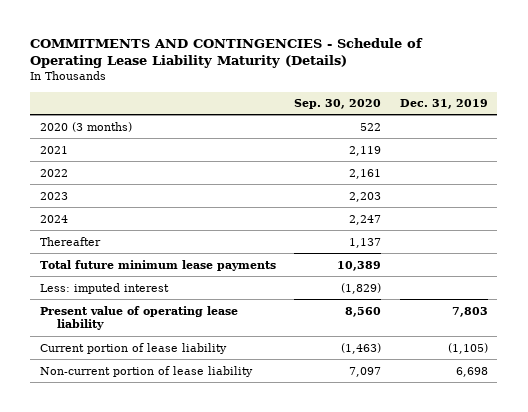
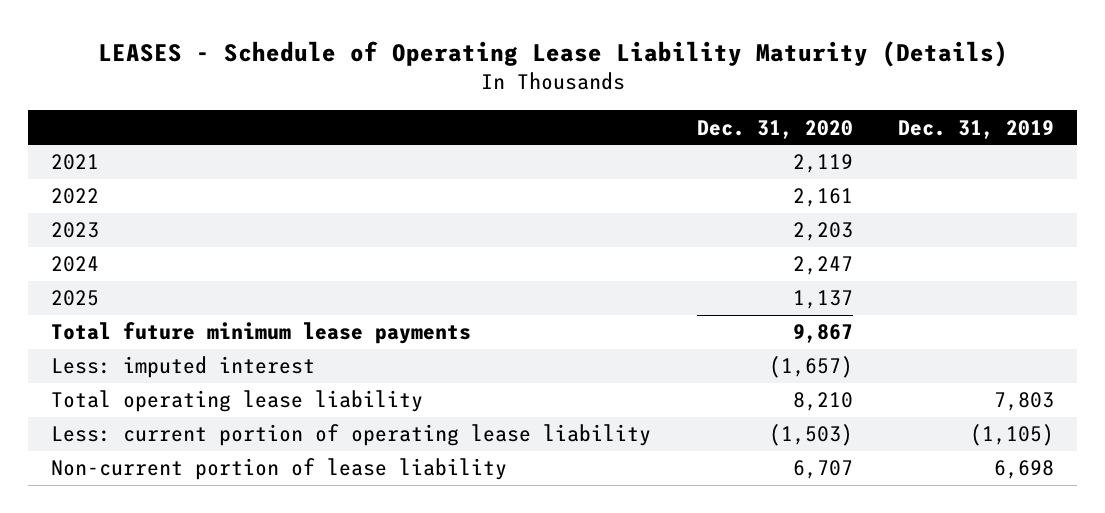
[30,37,424,69] COMMITMENTS AND CONTINGENCIES - Schedule of Operating Lease Liability Maturity (Details) -> [97,41,1008,68] LEASES - Schedule of Operating Lease Liability Maturity (Details)
[294,99,382,110] Sep. 30, 2020 -> none
none -> [696,119,853,139] Dec. 31, 2020
[39,121,132,132] 2020 (3 months) -> none
[39,236,101,246] Thereafter -> none
none -> [51,290,100,307] 2025
[39,305,238,331] Present value of operating lease liability -> [51,390,424,413] Total operating lease liability
[39,342,227,354] Current portion of lease liability -> [51,424,652,447] Less: current portion of operating lease liability

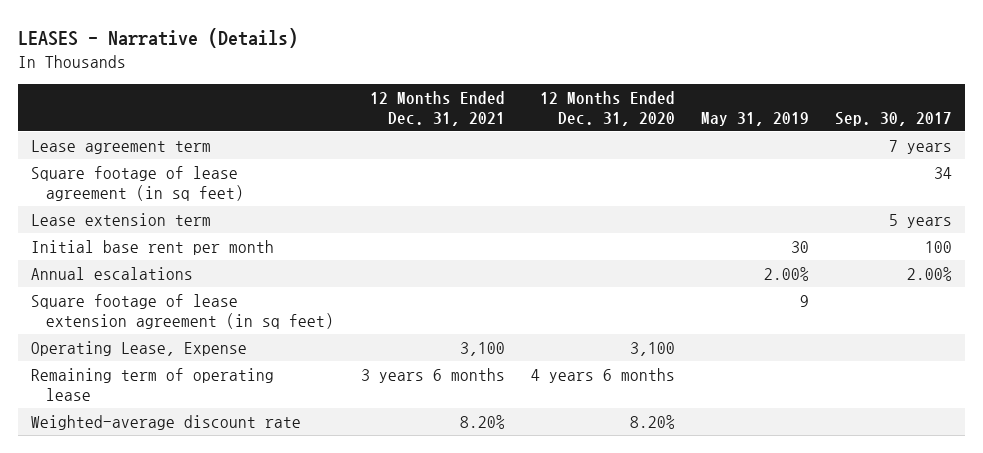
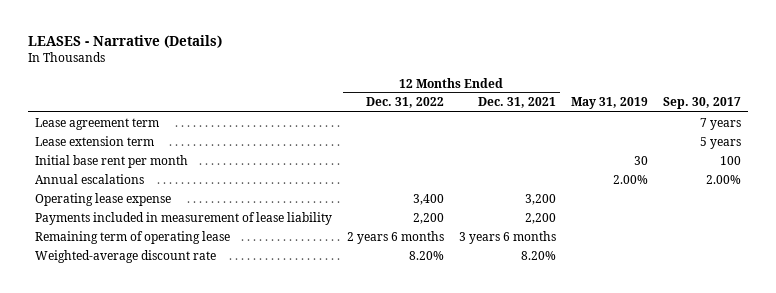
[539,90,675,126] 12 Months Ended Dec. 31, 2020 -> none
none -> [365,97,444,109] Dec. 31, 2022
[31,165,245,201] Square footage of lease agreement (in sq feet) -> none
[31,293,335,329] Square footage of lease extension agreement (in sq feet) -> none
[31,340,248,356] Operating Lease, Expense -> [35,192,172,206] Operating lease expense
[459,341,505,356] 3,100 -> [524,193,556,205] 3,200
none -> [35,211,333,225] Payments included in measurement of lease liability

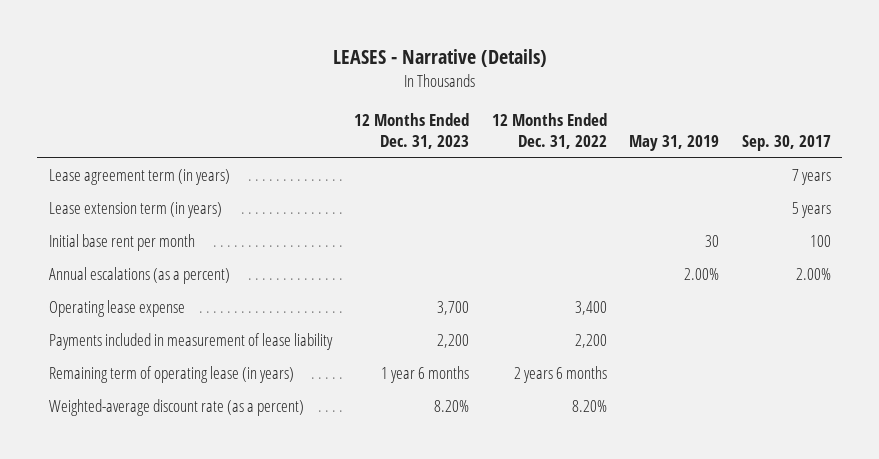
[477,97,556,109] Dec. 31, 2021 -> none
none -> [354,113,470,149] 12 Months Ended Dec. 31, 2023
[35,117,160,130] Lease agreement term -> [48,168,230,185] Lease agreement term (in years)
[35,135,155,146] Lease extension term -> [48,201,222,218] Lease extension term (in years)
[35,173,145,184] Annual escalations -> [48,266,230,284] Annual escalations (as a percent)
[35,230,231,244] Remaining term of operating lease -> [48,365,294,383] Remaining term of operating lease (in years)
[35,249,217,263] Weighted-average discount rate -> [48,398,304,416] Weighted-average discount rate (as a percent)

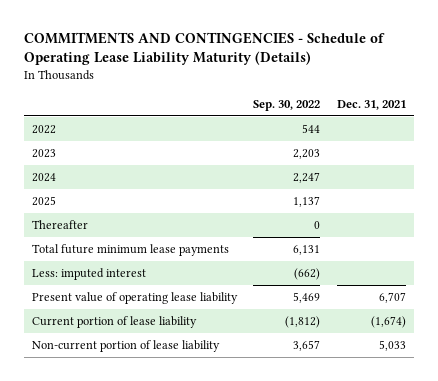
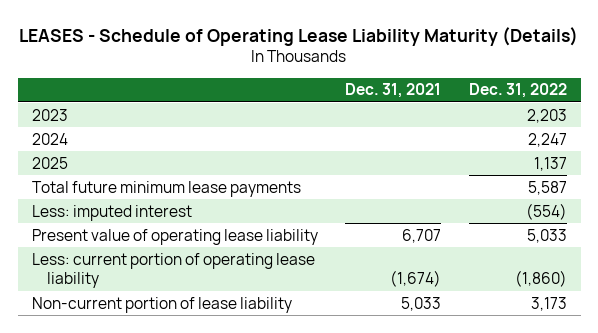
[23,31,385,66] COMMITMENTS AND CONTINGENCIES - Schedule of Operating Lease Liability Maturity (Details) -> [19,26,579,46] LEASES - Schedule of Operating Lease Liability Maturity (Details)
[253,99,321,111] Sep. 30, 2022 -> none
none -> [468,83,567,99] Dec. 31, 2022
[31,125,56,135] 2022 -> none
[31,220,88,230] Thereafter -> none
[31,316,197,329] Current portion of lease liability -> [31,252,315,289] Less: current portion of operating lease liability

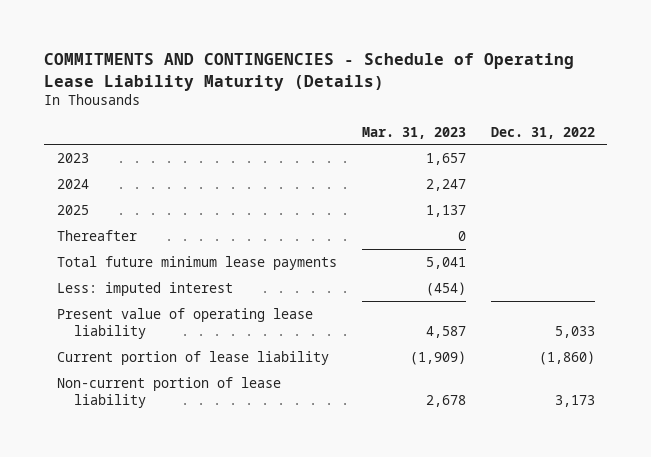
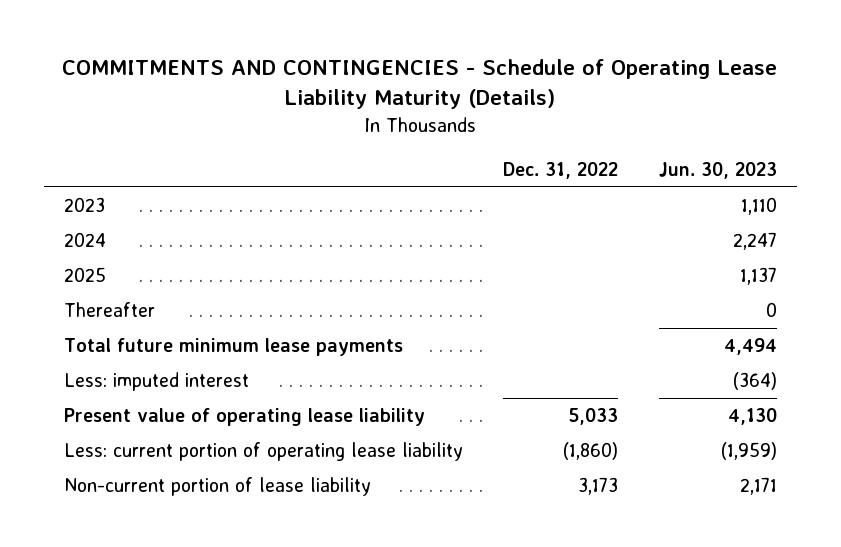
[361,126,466,139] Mar. 31, 2023 -> none
none -> [658,162,777,180] Jun. 30, 2023
[56,350,329,365] Current portion of lease liability -> [64,442,464,462] Less: current portion of operating lease liability

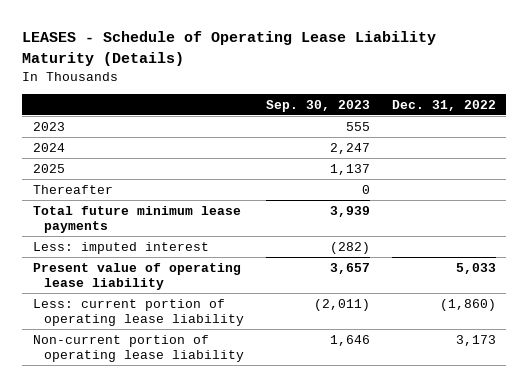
[62,58,778,110] COMMITMENTS AND CONTINGENCIES - Schedule of Operating Lease Liability Maturity (Details) -> [21,31,436,66] LEASES - Schedule of Operating Lease Liability Maturity (Details)
[658,162,777,180] Jun. 30, 2023 -> none
none -> [265,99,370,112] Sep. 30, 2023
[64,477,372,497] Non-current portion of lease liability -> [32,334,245,363] Non-current portion of operating lease liability

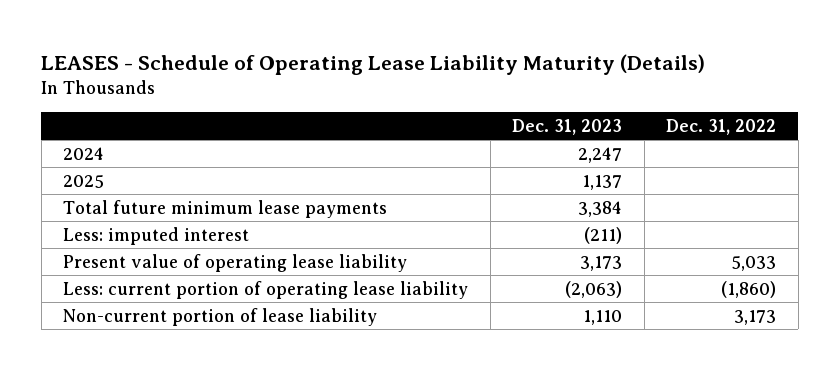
[265,99,370,112] Sep. 30, 2023 -> none
none -> [512,119,623,136] Dec. 31, 2023
[32,121,65,131] 2023 -> none
[32,184,113,194] Thereafter -> none
[32,334,245,363] Non-current portion of operating lease liability -> [63,307,378,326] Non-current portion of lease liability

